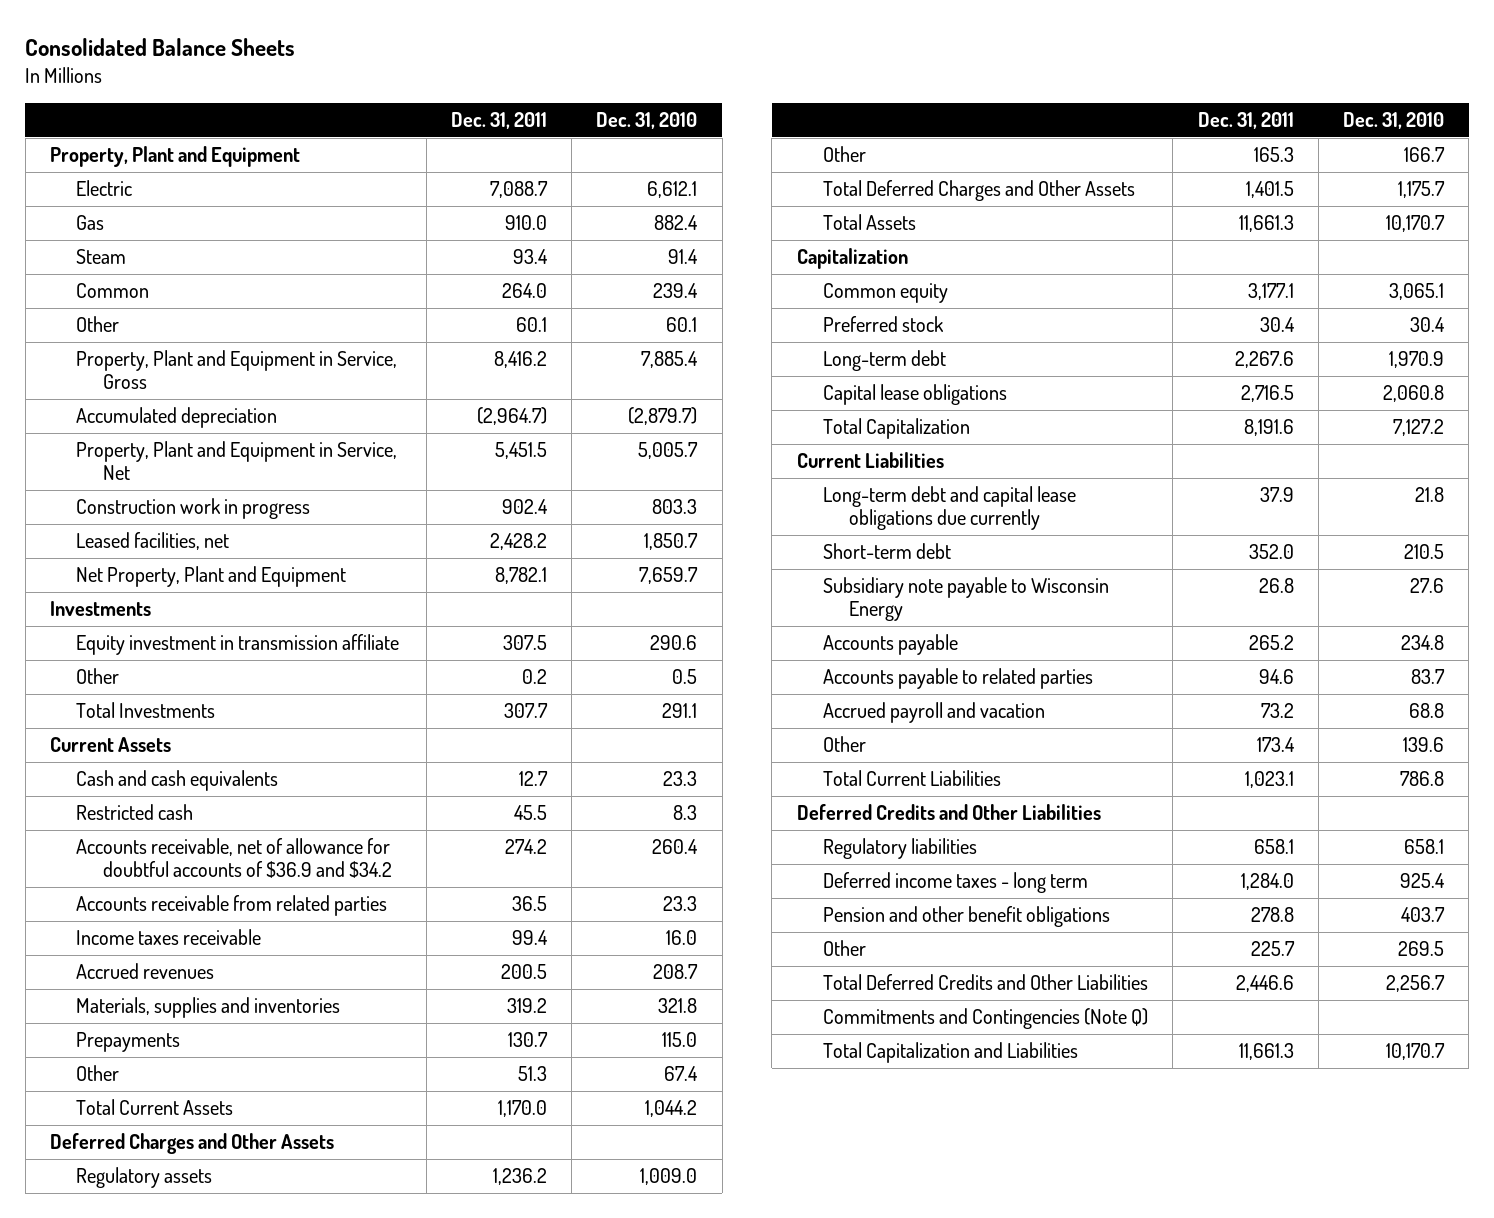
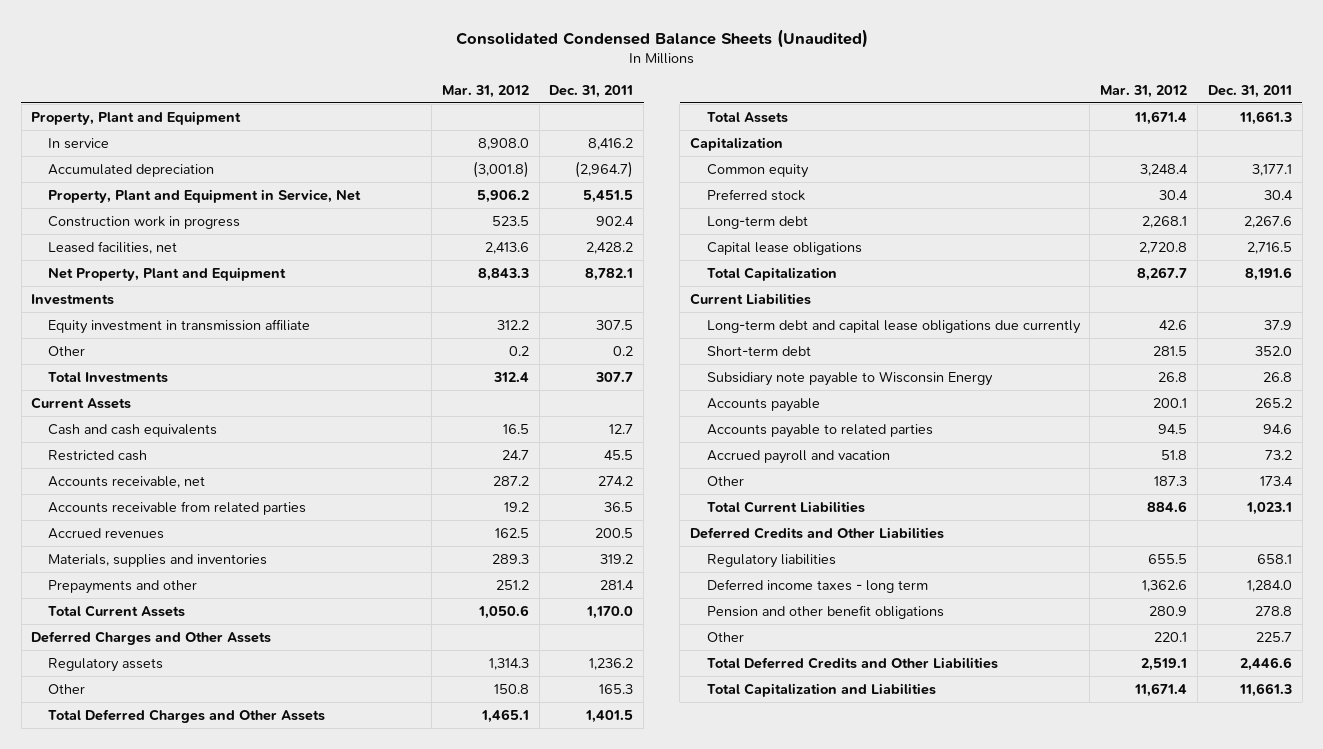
[25,38,296,57] Consolidated Balance Sheets -> [455,28,868,48] Consolidated Condensed Balance Sheets (Unaudited)
[596,111,698,129] Dec. 31, 2010 -> none
none -> [441,85,529,99] Mar. 31, 2012
[76,180,133,197] Electric -> none
[76,215,105,231] Gas -> none
[76,249,127,265] Steam -> none
[76,283,150,299] Common -> none
[76,316,120,333] Other -> none
[76,350,398,390] Property, Plant and Equipment in Service, Gross -> [48,137,110,149] In service
[76,838,392,879] Accounts receivable, net of allowance for doubtful accounts of $36.9 and $34.2 -> [48,475,206,488] Accounts receivable, net
[76,929,262,946] Income taxes receivable -> none
[76,1032,181,1053] Prepayments -> none
[76,1065,120,1082] Other -> none
none -> [48,579,198,594] Prepayments and other
[822,1008,1148,1030] Commitments and Contingencies (Note Q) -> none

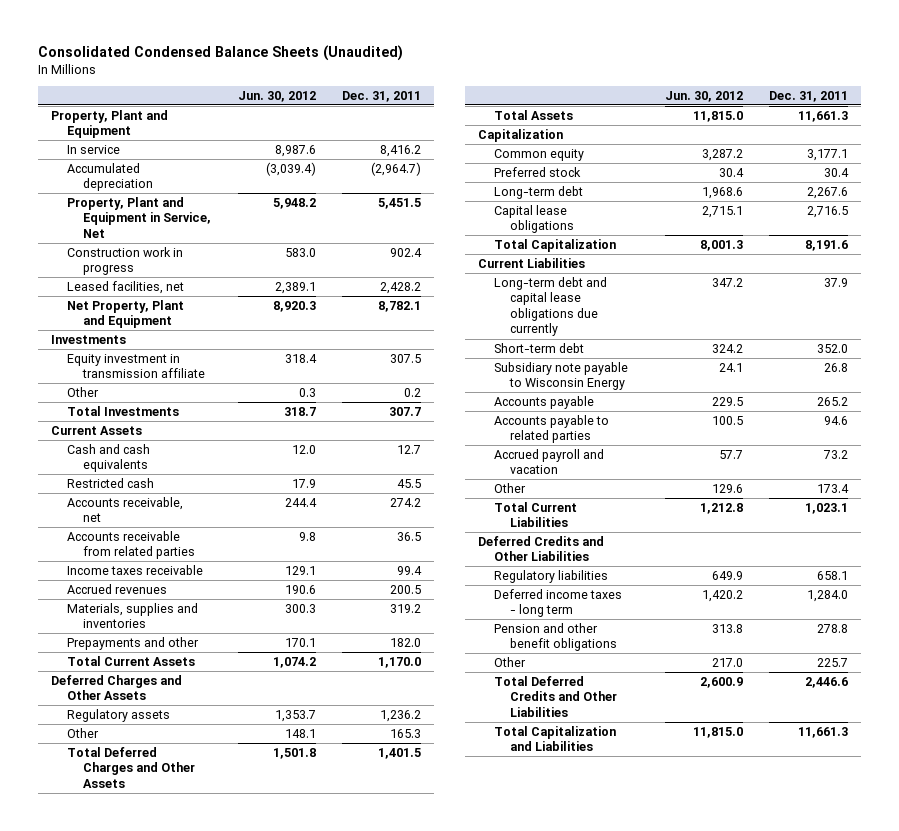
[441,85,529,99] Mar. 31, 2012 -> none
none -> [237,90,316,102] Jun. 30, 2012
none -> [67,564,204,575] Income taxes receivable
[600,579,635,590] 281.4 -> [389,637,421,647] 182.0

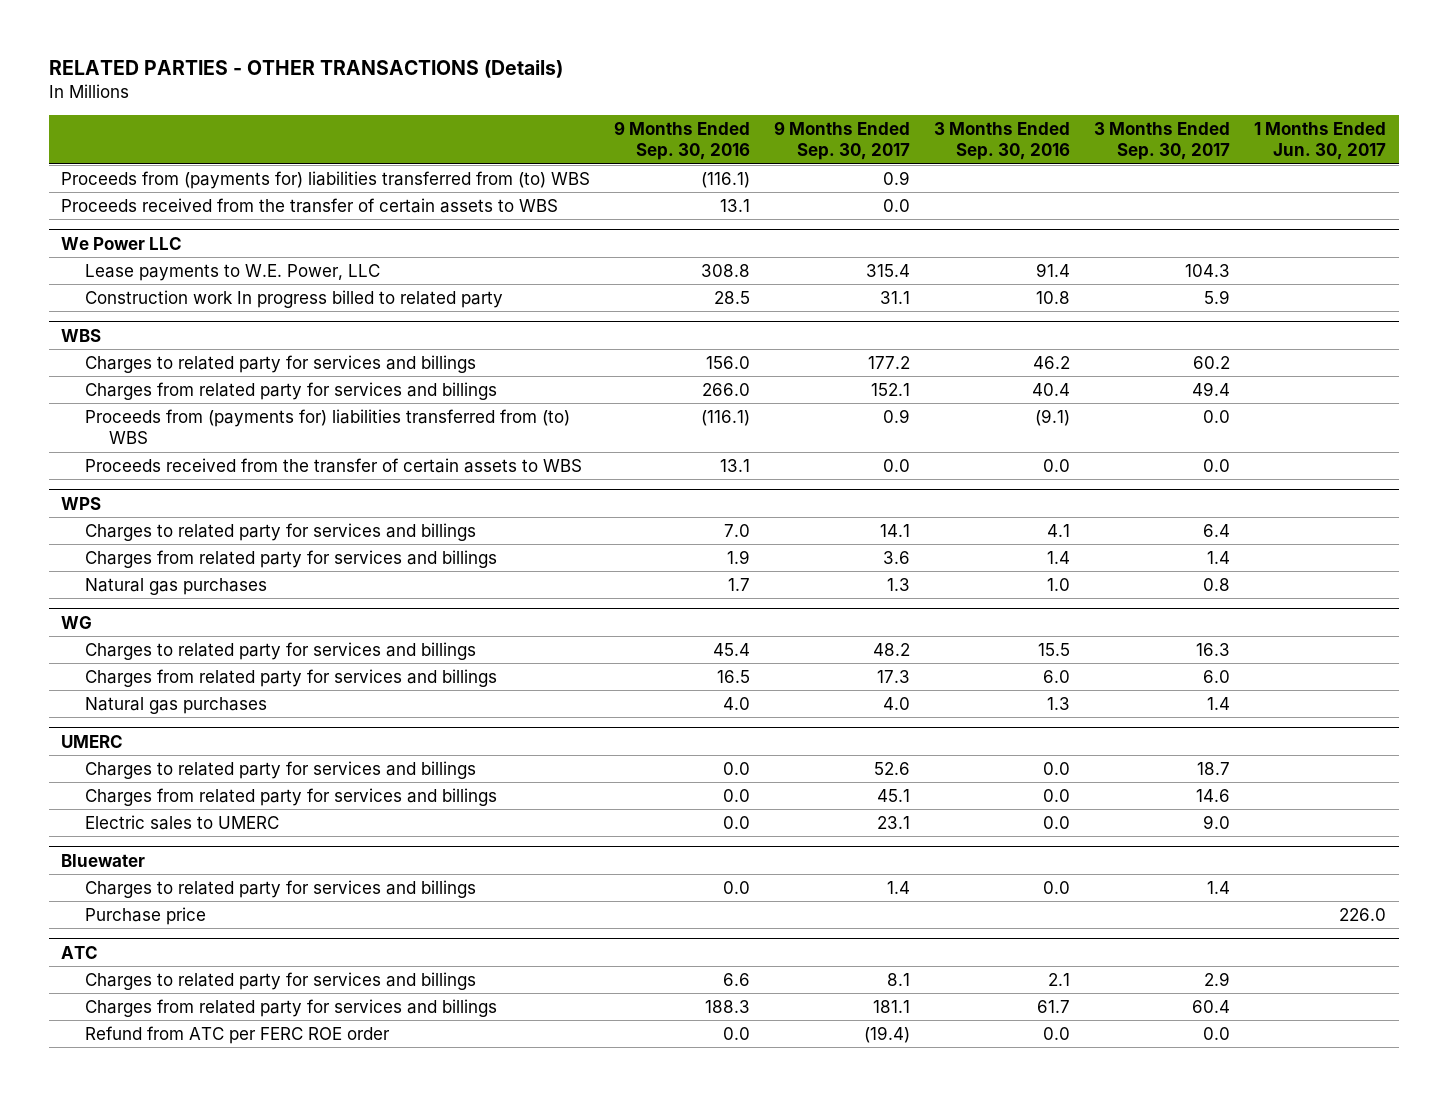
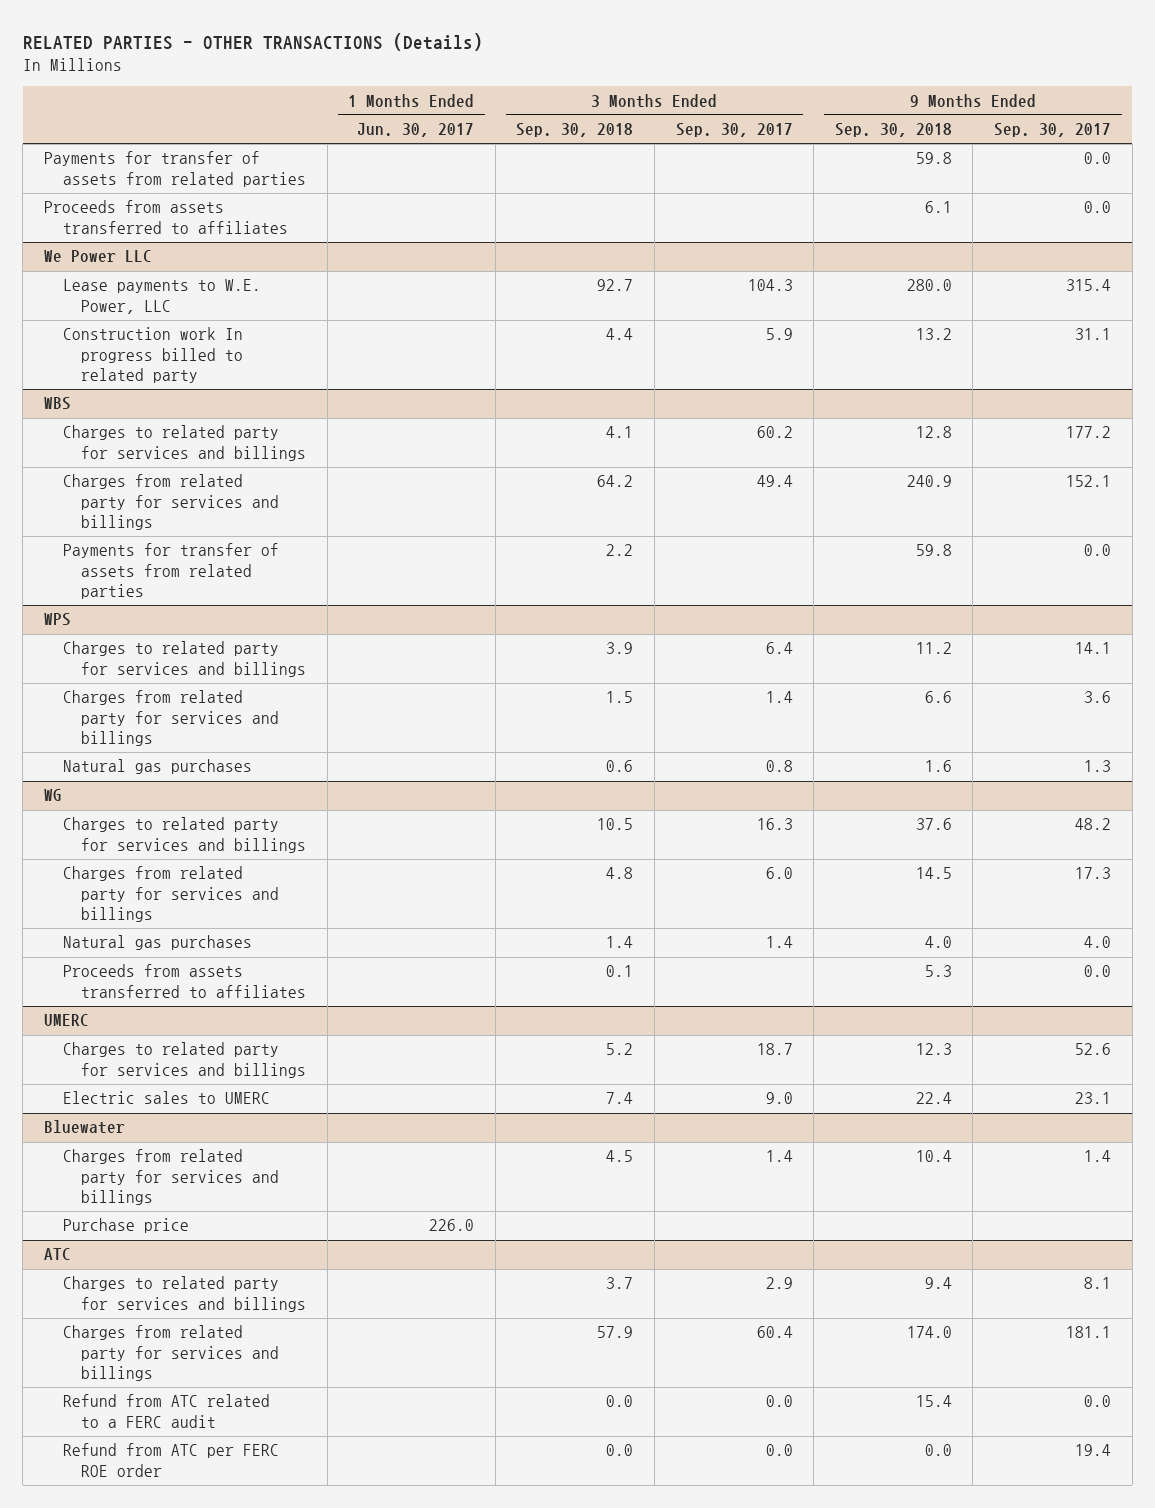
[613,120,750,161] 9 Months Ended Sep. 30, 2016 -> none
[934,121,1071,161] 3 Months Ended Sep. 30, 2016 -> none
none -> [516,123,634,138] Sep. 30, 2018
none -> [834,123,952,138] Sep. 30, 2018
[60,170,590,189] Proceeds from (payments for) liabilities transferred from (to) WBS -> none
none -> [44,151,306,187] Payments for transfer of assets from related parties
[60,197,558,213] Proceeds received from the transfer of certain assets to WBS -> [44,200,288,234] Proceeds from assets transferred to affiliates
[84,408,570,445] Proceeds from (payments for) liabilities transferred from (to) WBS -> none
[84,457,582,473] Proceeds received from the transfer of certain assets to WBS -> none
none -> [62,543,279,600] Payments for transfer of assets from related parties
none -> [62,964,306,998] Proceeds from assets transferred to affiliates
[84,787,497,806] Charges from related party for services and billings -> none
[84,879,476,898] Charges to related party for services and billings -> [62,1149,279,1206] Charges from related party for services and billings
none -> [62,1394,270,1428] Refund from ATC related to a FERC audit
[863,1025,910,1043] (19.4) -> [1074,1444,1111,1457] 19.4

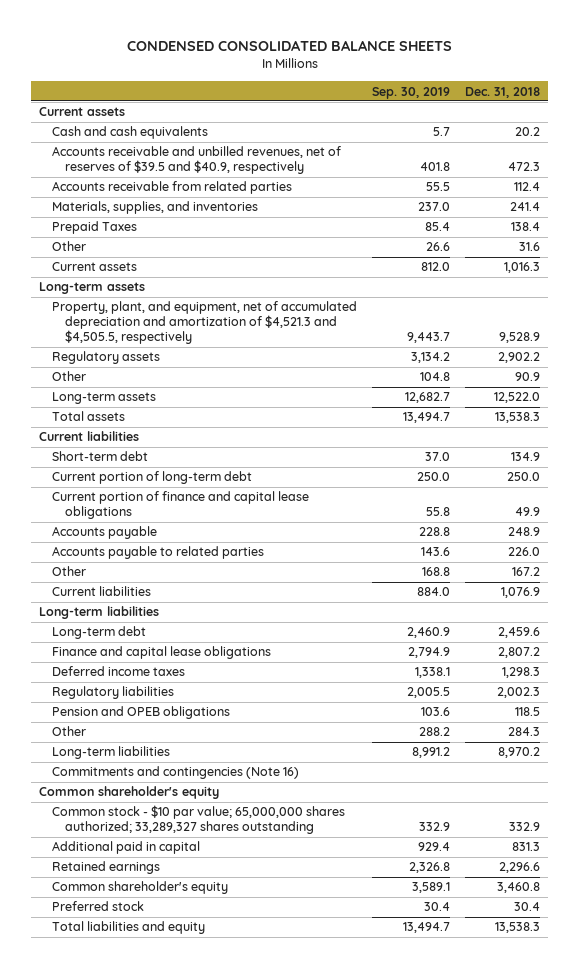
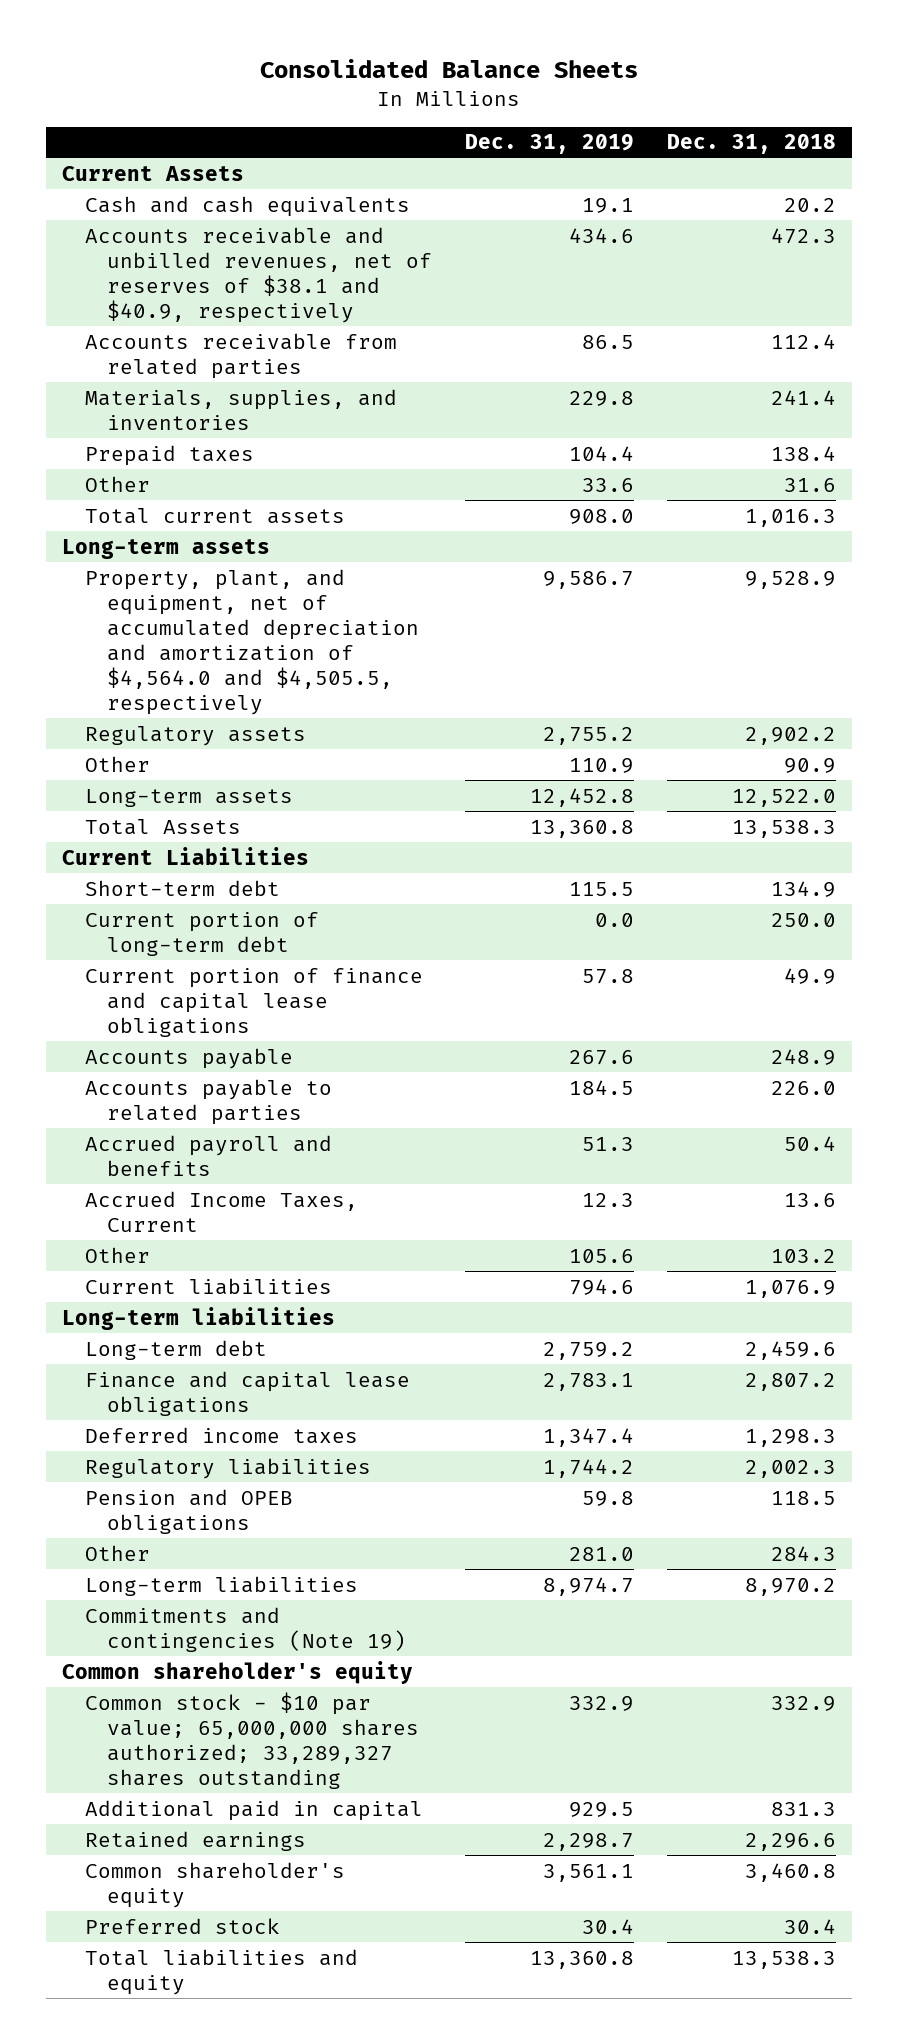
[126,40,452,52] CONDENSED CONSOLIDATED BALANCE SHEETS -> [259,59,638,79] Consolidated Balance Sheets
[372,86,451,99] Sep. 30, 2019 -> none
none -> [464,134,634,155] Dec. 31, 2019
[39,107,126,117] Current assets -> [62,165,245,181] Current Assets
[52,146,342,175] Accounts receivable and unbilled revenues, net of reserves of $39.5 and $40.9, respectively -> [84,226,433,323] Accounts receivable and unbilled revenues, net of reserves of $38.1 and $40.9, respectively
[52,221,138,235] Prepaid Taxes -> [84,444,254,466] Prepaid taxes
[52,262,138,272] Current assets -> [84,507,345,524] Total current assets
[52,301,358,345] Property, plant, and equipment, net of accumulated depreciation and amortization of $4,521.3 and $4,505.5, respectively -> [84,568,420,715] Property, plant, and equipment, net of accumulated depreciation and amortization of $4,564.0 and $4,505.5, respectively
[52,411,126,422] Total assets -> [84,818,241,835] Total Assets
[39,431,140,442] Current liabilities -> [62,846,310,865] Current Liabilities
none -> [84,1134,332,1176] Accrued payroll and benefits
none -> [84,1190,358,1232] Accrued Income Taxes, Current
[512,567,541,577] 167.2 -> [770,1248,836,1263] 103.2
[52,766,300,780] Commitments and contingencies (Note 16) -> [84,1606,407,1652] Commitments and contingencies (Note 19)

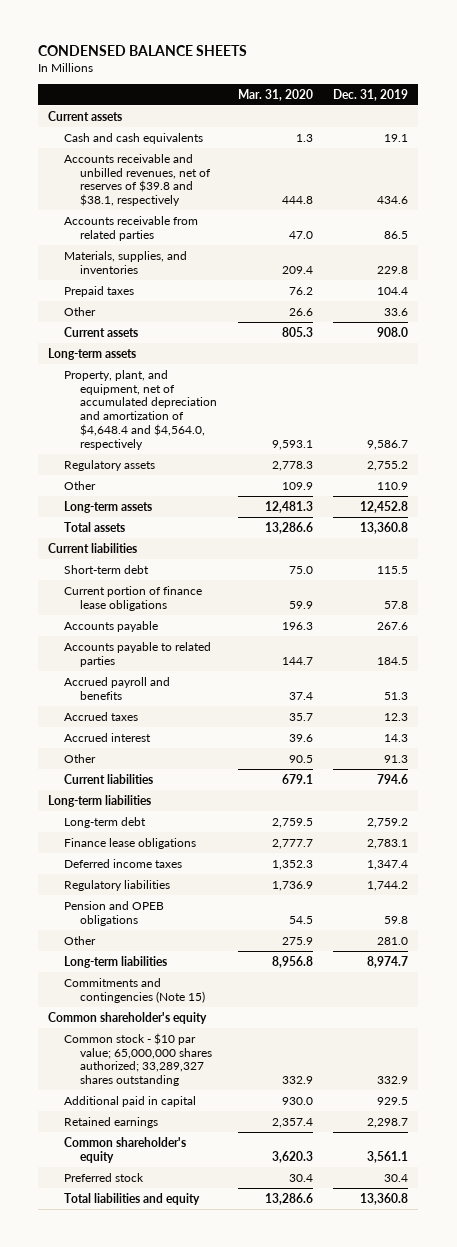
[259,59,638,79] Consolidated Balance Sheets -> [38,45,248,57] CONDENSED BALANCE SHEETS
[666,134,836,155] Dec. 31, 2018 -> none
none -> [237,88,313,101] Mar. 31, 2020
[62,165,245,181] Current Assets -> [48,110,123,121] Current assets
[84,226,433,323] Accounts receivable and unbilled revenues, net of reserves of $38.1 and $40.9, respectively -> [64,153,212,207] Accounts receivable and unbilled revenues, net of reserves of $39.8 and $38.1, respectively
[84,507,345,524] Total current assets -> [64,326,139,337] Current assets
[84,568,420,715] Property, plant, and equipment, net of accumulated depreciation and amortization of $4,564.0 and $4,505.5, respectively -> [64,369,218,450] Property, plant, and equipment, net of accumulated depreciation and amortization of $4,648.4 and $4,564.0, respectively
[84,818,241,835] Total Assets -> [64,521,126,532] Total assets
[62,846,310,865] Current Liabilities -> [48,542,138,553] Current liabilities
[84,911,319,956] Current portion of long-term debt -> none
[84,967,423,1037] Current portion of finance and capital lease obligations -> [64,585,203,611] Current portion of finance lease obligations
[84,1190,358,1232] Accrued Income Taxes, Current -> [64,711,139,721] Accrued taxes
none -> [64,732,152,742] Accrued interest
[568,1248,634,1263] 105.6 -> [384,754,409,763] 91.3
[84,1370,410,1416] Finance and capital lease obligations -> [64,837,197,849] Finance lease obligations
[84,1606,407,1652] Commitments and contingencies (Note 19) -> [64,977,206,1003] Commitments and contingencies (Note 15)

